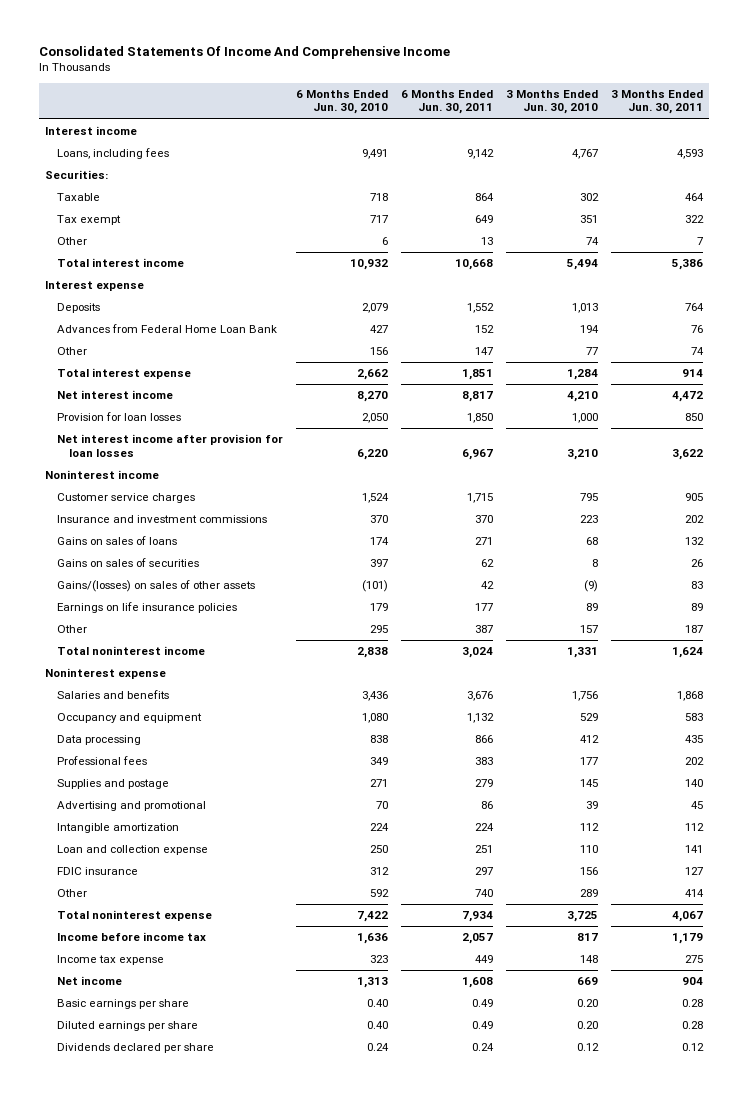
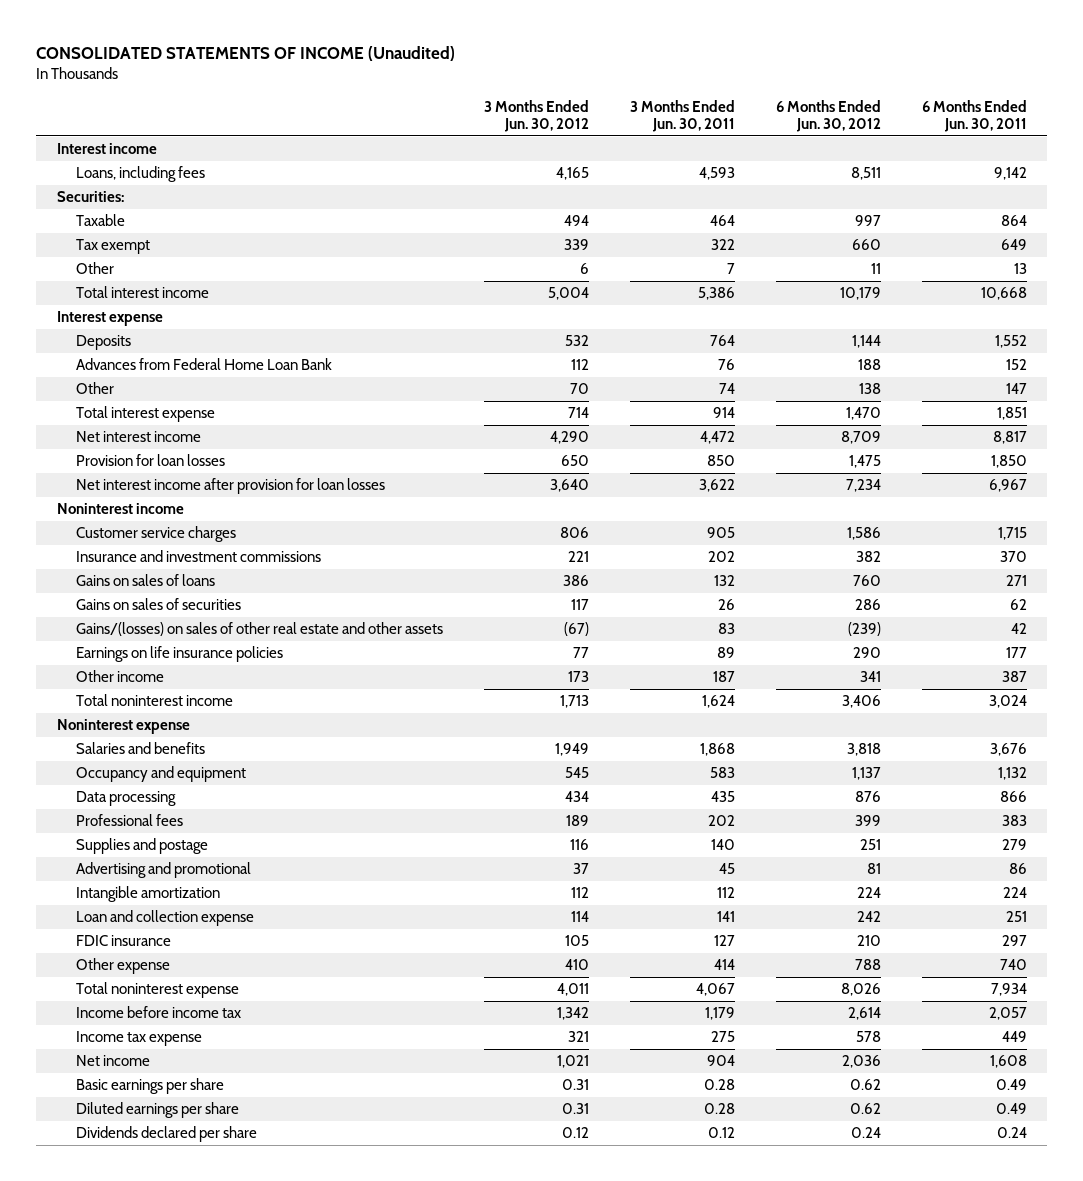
[38,46,450,60] Consolidated Statements Of Income And Comprehensive Income -> [36,46,456,62] CONSOLIDATED STATEMENTS OF INCOME (Unaudited)
[296,89,389,115] 6 Months Ended Jun. 30, 2010 -> none
[506,89,599,115] 3 Months Ended Jun. 30, 2010 -> none
none -> [484,99,590,133] 3 Months Ended Jun. 30, 2012
none -> [775,99,881,133] 6 Months Ended Jun. 30, 2012
[57,580,256,593] Gains/(losses) on sales of other assets -> [76,622,444,637] Gains/(losses) on sales of other real estate and other assets
[57,625,88,634] Other -> [76,670,165,683] Other income
[57,889,88,898] Other -> [76,958,171,975] Other expense

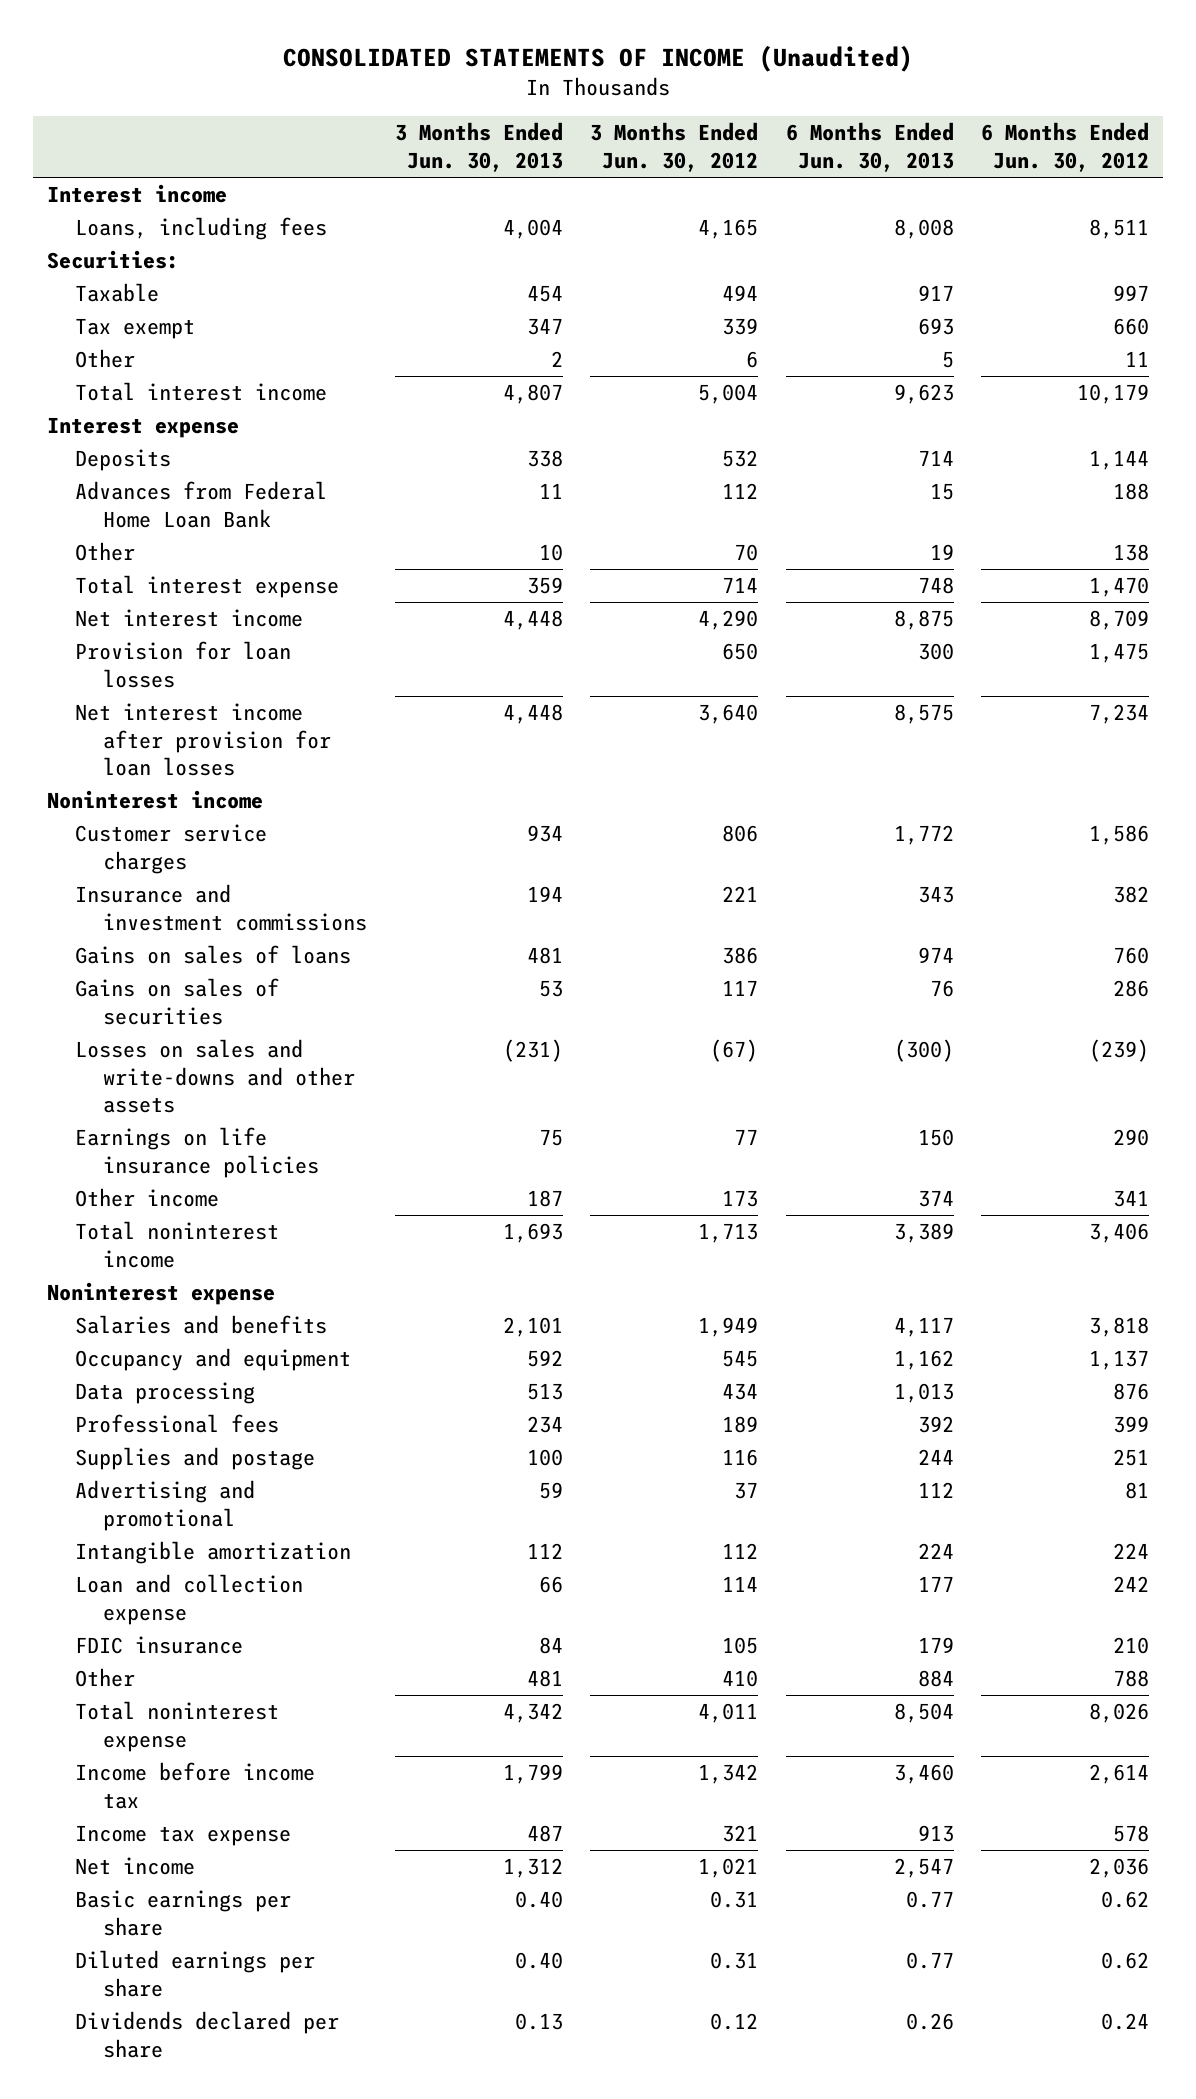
[629,99,735,133] 3 Months Ended Jun. 30, 2011 -> none
[921,99,1027,133] 6 Months Ended Jun. 30, 2011 -> none
none -> [394,122,563,172] 3 Months Ended Jun. 30, 2013
none -> [785,122,954,172] 6 Months Ended Jun. 30, 2013
[76,622,444,637] Gains/(losses) on sales of other real estate and other assets -> [75,1039,356,1114] Losses on sales and write-downs and other assets
[76,958,171,975] Other expense -> [75,1668,136,1688] Other

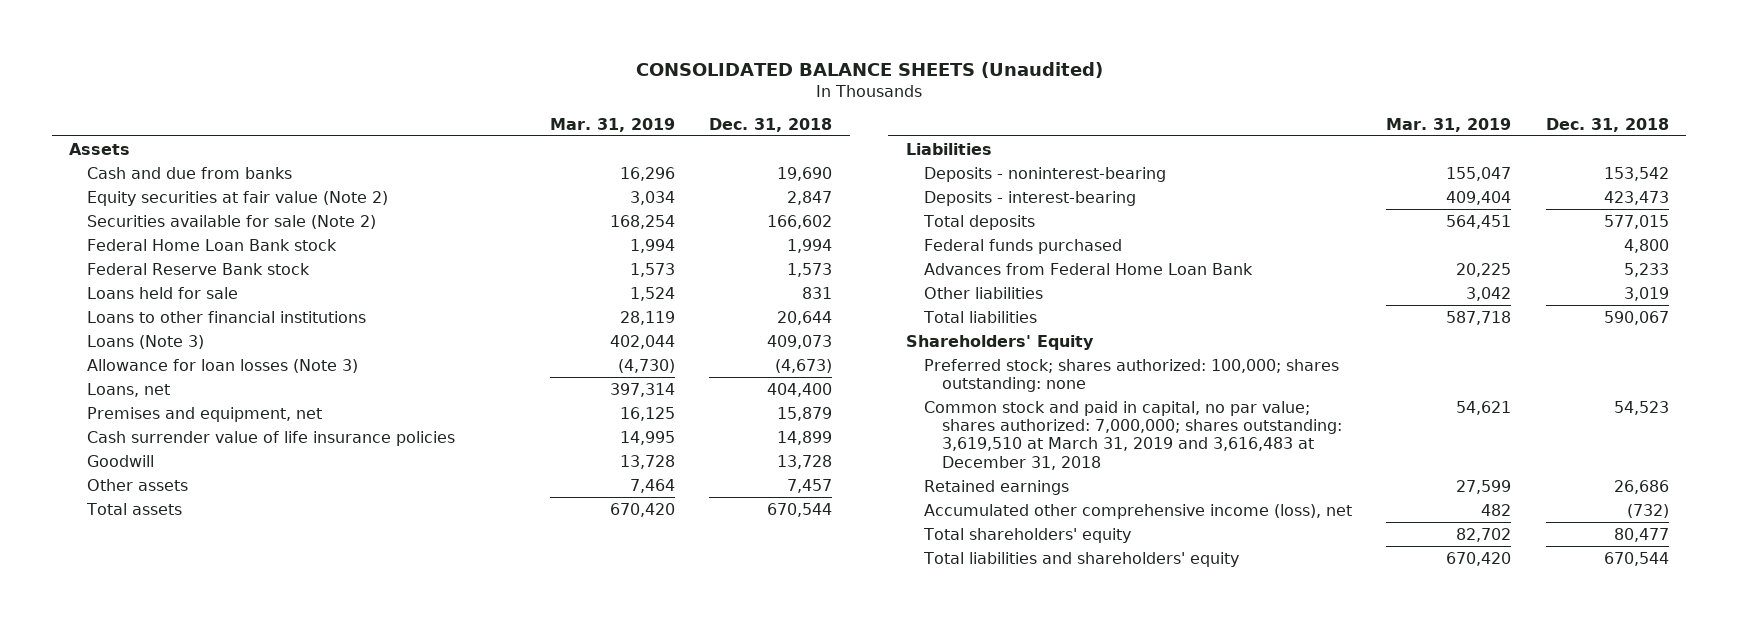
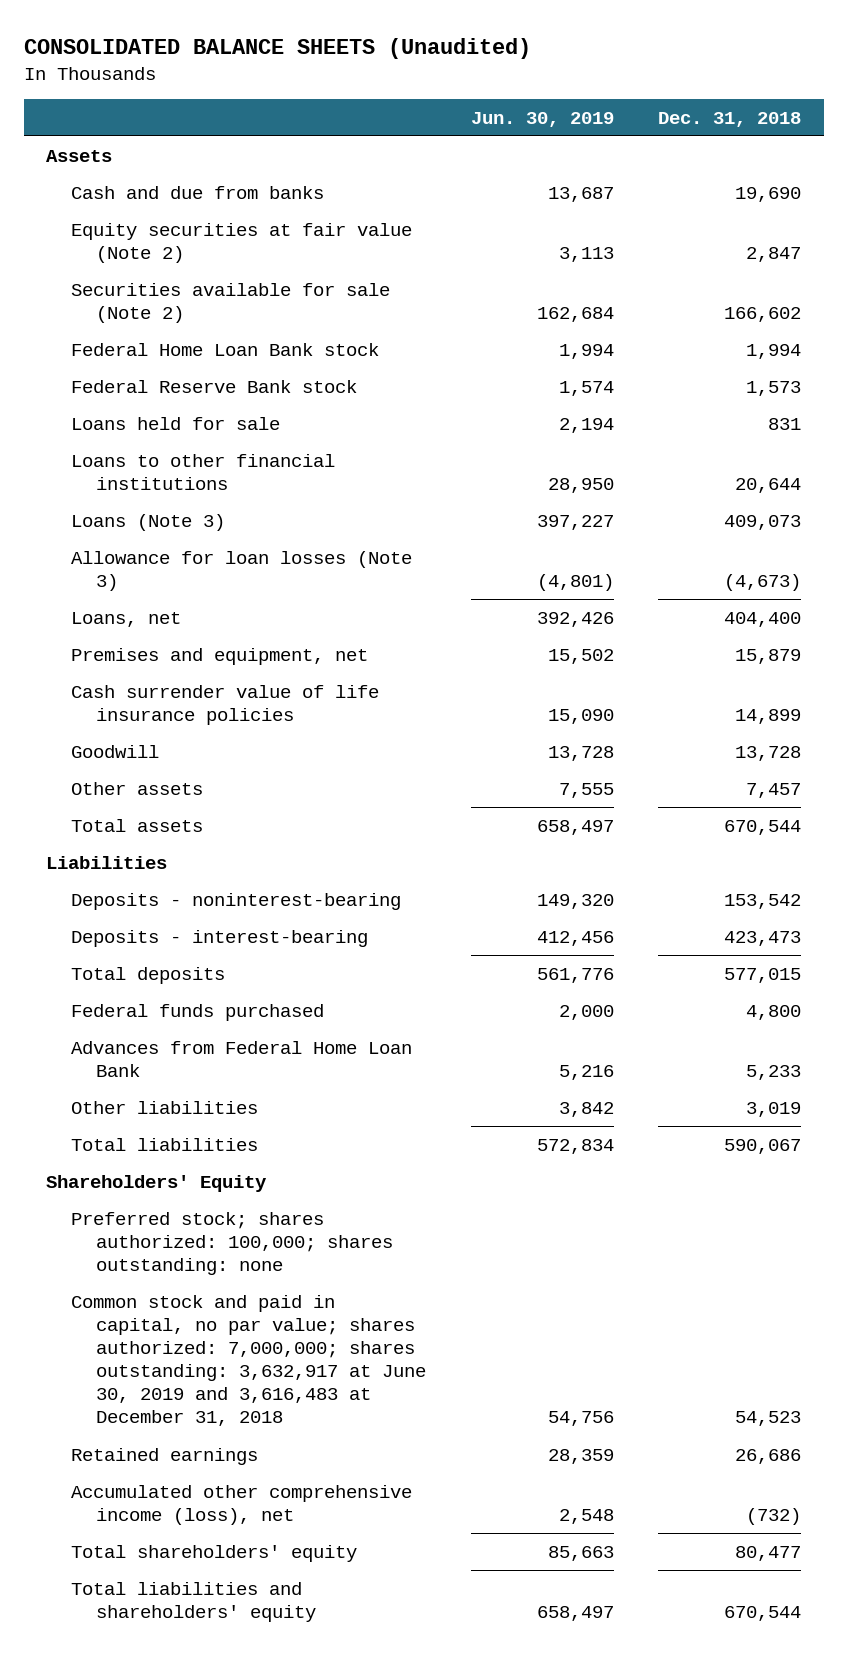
[549,117,675,132] Mar. 31, 2019 -> none
none -> [470,111,614,127] Jun. 30, 2019
[923,400,1343,470] Common stock and paid in capital, no par value; shares authorized: 7,000,000; shares outstanding: 3,619,510 at March 31, 2019 and 3,616,483 at December 31, 2018 -> [71,1294,427,1427] Common stock and paid in capital, no par value; shares authorized: 7,000,000; shares outstanding: 3,632,917 at June 30, 2019 and 3,616,483 at December 31, 2018

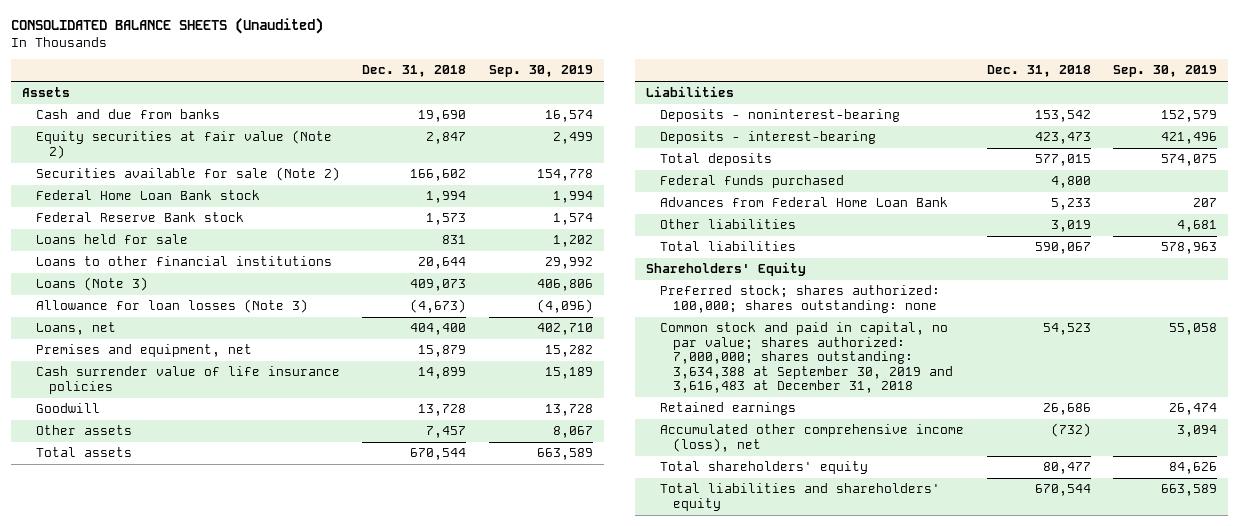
[470,111,614,127] Jun. 30, 2019 -> none
none -> [488,65,593,78] Sep. 30, 2019
[71,1294,427,1427] Common stock and paid in capital, no par value; shares authorized: 7,000,000; shares outstanding: 3,632,917 at June 30, 2019 and 3,616,483 at December 31, 2018 -> [659,322,954,394] Common stock and paid in capital, no par value; shares authorized: 7,000,000; shares outstanding: 3,634,388 at September 30, 2019 and 3,616,483 at December 31, 2018

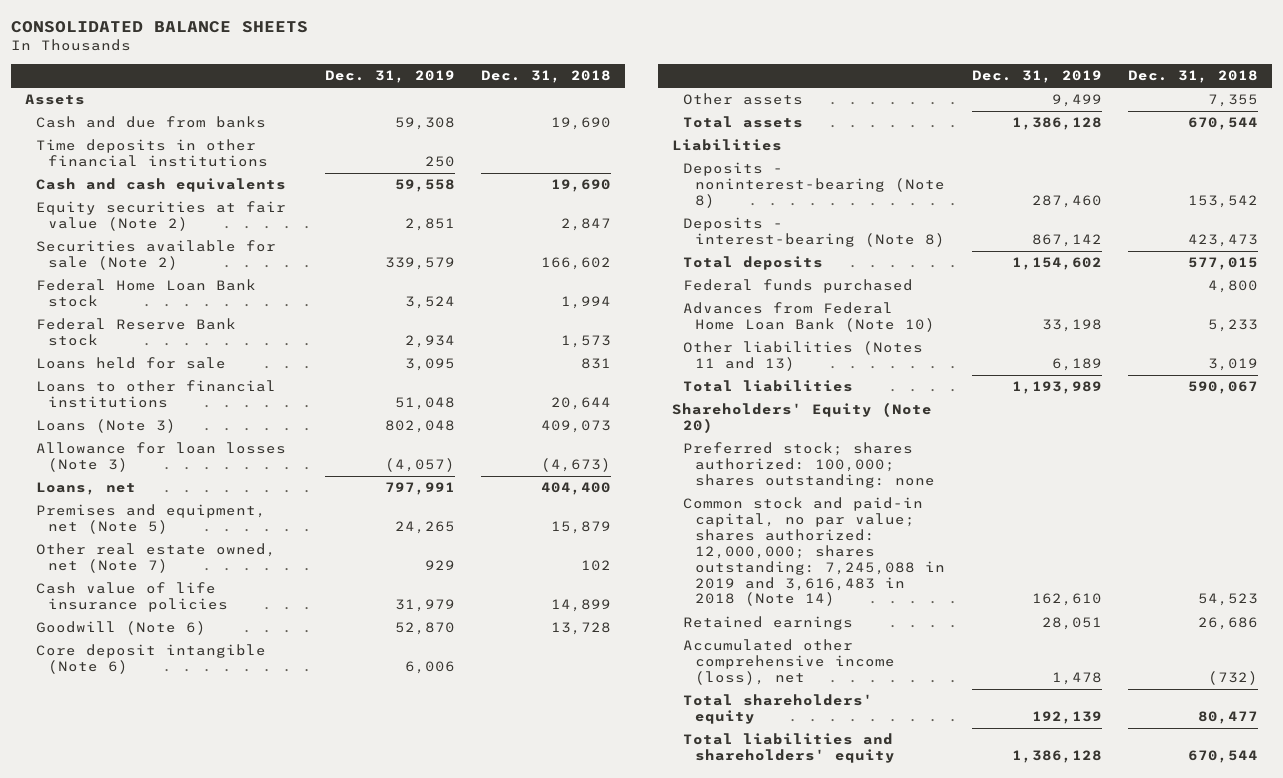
[10,17,323,34] CONSOLIDATED BALANCE SHEETS (Unaudited) -> [11,21,309,34] CONSOLIDATED BALANCE SHEETS
[488,65,593,78] Sep. 30, 2019 -> none
none -> [324,70,455,84] Dec. 31, 2019
none -> [36,139,269,168] Time deposits in other financial institutions
none -> [36,178,287,193] Cash and cash equivalents
[35,344,252,358] Premises and equipment, net -> [36,504,267,535] Premises and equipment, net (Note 5)
none -> [36,543,277,574] Other real estate owned, net (Note 7)
[35,366,340,394] Cash surrender value of life insurance policies -> [36,582,229,613] Cash value of life insurance policies
[35,403,100,414] Goodwill -> [36,621,207,636] Goodwill (Note 6)
none -> [36,644,267,675] Core deposit intangible (Note 6)
[426,426,467,439] 7,457 -> [1208,94,1259,108] 7,355
[659,109,900,123] Deposits - noninterest-bearing -> [683,162,946,209] Deposits - noninterest-bearing (Note 8)
[659,131,876,145] Deposits - interest-bearing -> [683,217,946,248] Deposits - interest-bearing (Note 8)
[659,197,948,208] Advances from Federal Home Loan Bank -> [683,302,936,333] Advances from Federal Home Loan Bank (Note 10)
[659,219,796,230] Other liabilities -> [683,341,924,372] Other liabilities (Notes 11 and 13)
[646,262,807,277] Shareholders' Equity -> [671,402,932,434] Shareholders' Equity (Note 20)
[659,322,954,394] Common stock and paid in capital, no par value; shares authorized: 7,000,000; shares outstanding: 3,634,388 at September 30, 2019 and 3,616,483 at December 31, 2018 -> [683,497,946,607] Common stock and paid-in capital, no par value; shares authorized: 12,000,000; shares outstanding: 7,245,088 in 2019 and 3,616,483 in 2018 (Note 14)

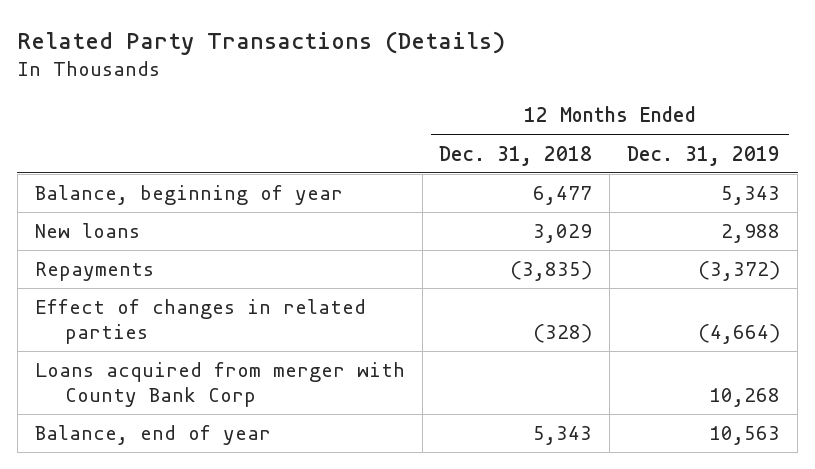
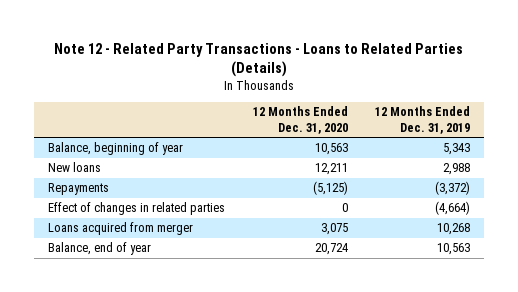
[17,30,506,55] Related Party Transactions (Details) -> [54,42,464,77] Note 12 - Related Party Transactions - Loans to Related Parties (Details)
[439,145,593,166] Dec. 31, 2018 -> none
none -> [252,106,348,134] 12 Months Ended Dec. 31, 2020
[34,362,405,408] Loans acquired from merger with County Bank Corp -> [48,222,194,236] Loans acquired from merger

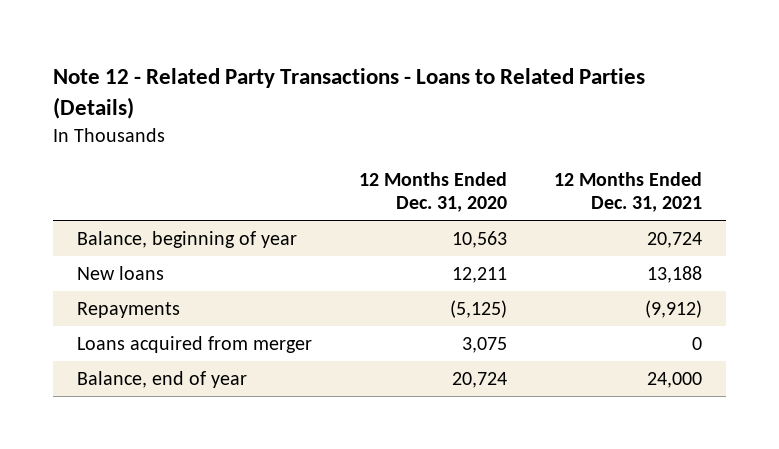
[375,106,471,134] 12 Months Ended Dec. 31, 2019 -> none
none -> [553,171,702,213] 12 Months Ended Dec. 31, 2021
[48,202,226,216] Effect of changes in related parties -> none

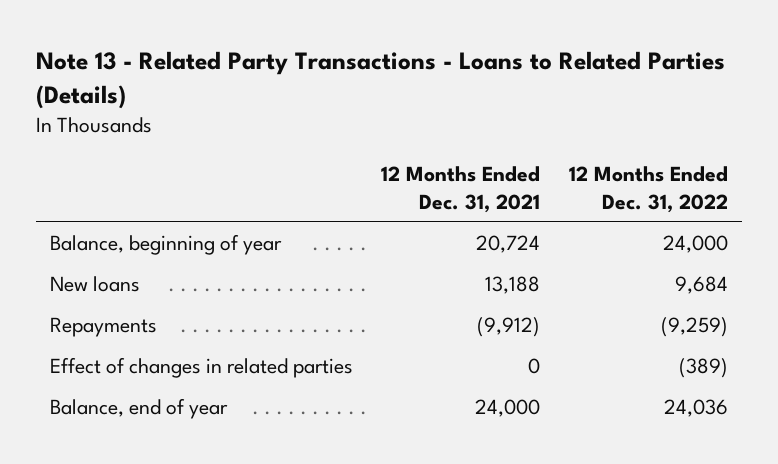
[53,68,646,120] Note 12 - Related Party Transactions - Loans to Related Parties (Details) -> [35,51,725,110] Note 13 - Related Party Transactions - Loans to Related Parties (Details)
[358,171,507,213] 12 Months Ended Dec. 31, 2020 -> none
none -> [568,166,728,213] 12 Months Ended Dec. 31, 2022
[76,335,312,353] Loans acquired from merger -> none
none -> [49,357,353,379] Effect of changes in related parties

